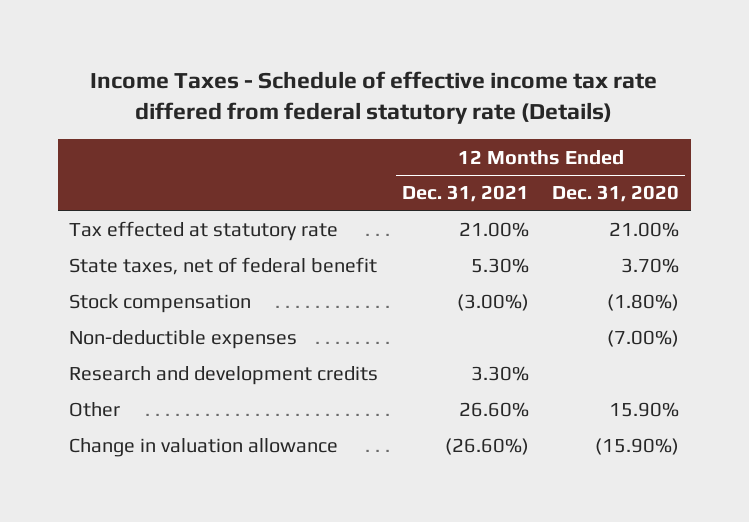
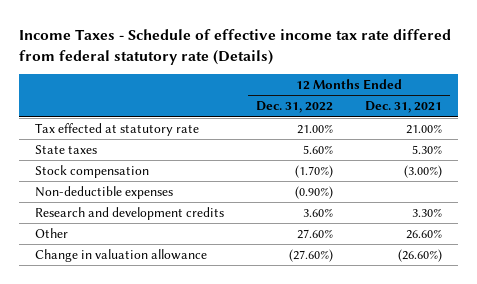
[552,185,680,203] Dec. 31, 2020 -> none
none -> [256,101,334,114] Dec. 31, 2022
[69,257,378,276] State taxes, net of federal benefit -> [35,144,98,154] State taxes

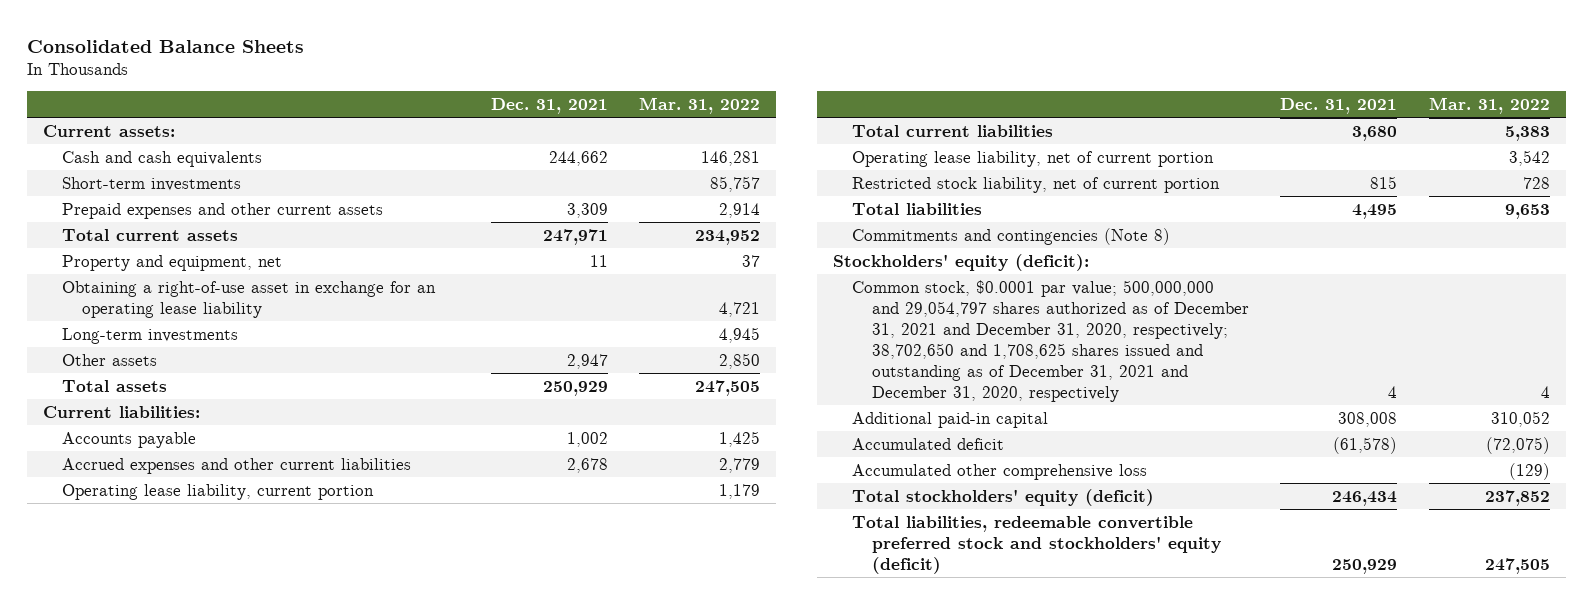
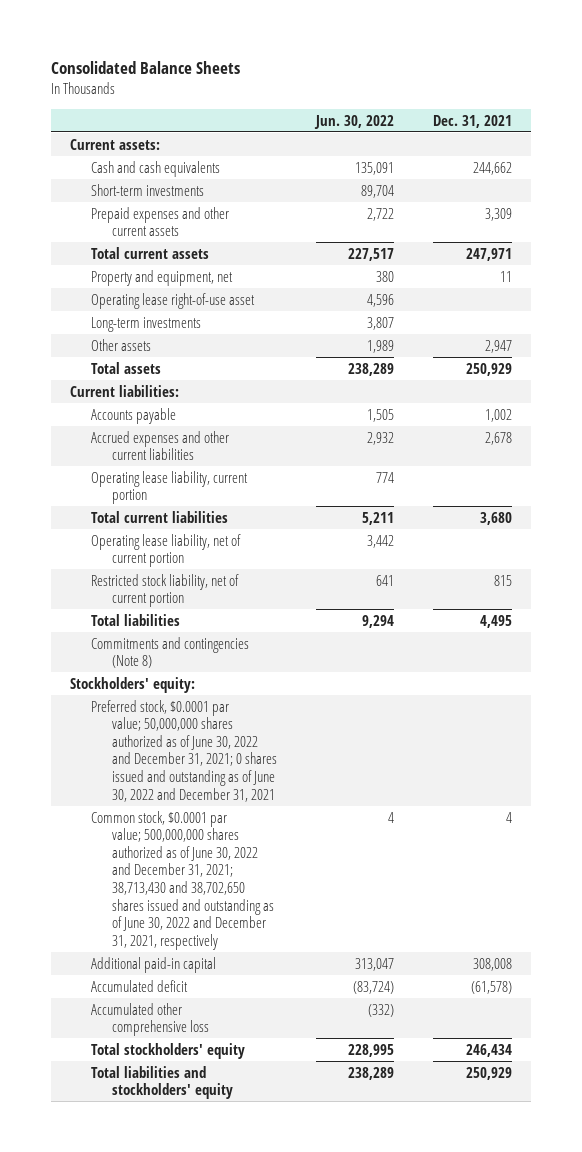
[639,96,761,114] Mar. 31, 2022 -> none
none -> [314,114,395,129] Jun. 30, 2022
[62,280,437,318] Obtaining a right-of-use asset in exchange for an operating lease liability -> [91,292,256,309] Operating lease right-of-use asset
[832,253,1089,271] Stockholders' equity (deficit): -> [69,676,195,693] Stockholders' equity:
none -> [91,699,278,802] Preferred stock, $0.0001 par value; 50,000,000 shares authorized as of June 30, 2022 and December 31, 2021; 0 shares issued and outstanding as of June 30, 2022 and December 31, 2021
[852,279,1249,402] Common stock, $0.0001 par value; 500,000,000 and 29,054,797 shares authorized as of December 31, 2021 and December 31, 2020, respectively; 38,702,650 and 1,708,625 shares issued and outstanding as of December 31, 2021 and December 31, 2020, respectively -> [91,810,275,950] Common stock, $0.0001 par value; 500,000,000 shares authorized as of June 30, 2022 and December 31, 2021; 38,713,430 and 38,702,650 shares issued and outstanding as of June 30, 2022 and December 31, 2021, respectively
[852,488,1155,506] Total stockholders' equity (deficit) -> [91,1042,246,1059] Total stockholders' equity
[852,515,1221,574] Total liabilities, redeemable convertible preferred stock and stockholders' equity (deficit) -> [91,1065,234,1100] Total liabilities and stockholders' equity

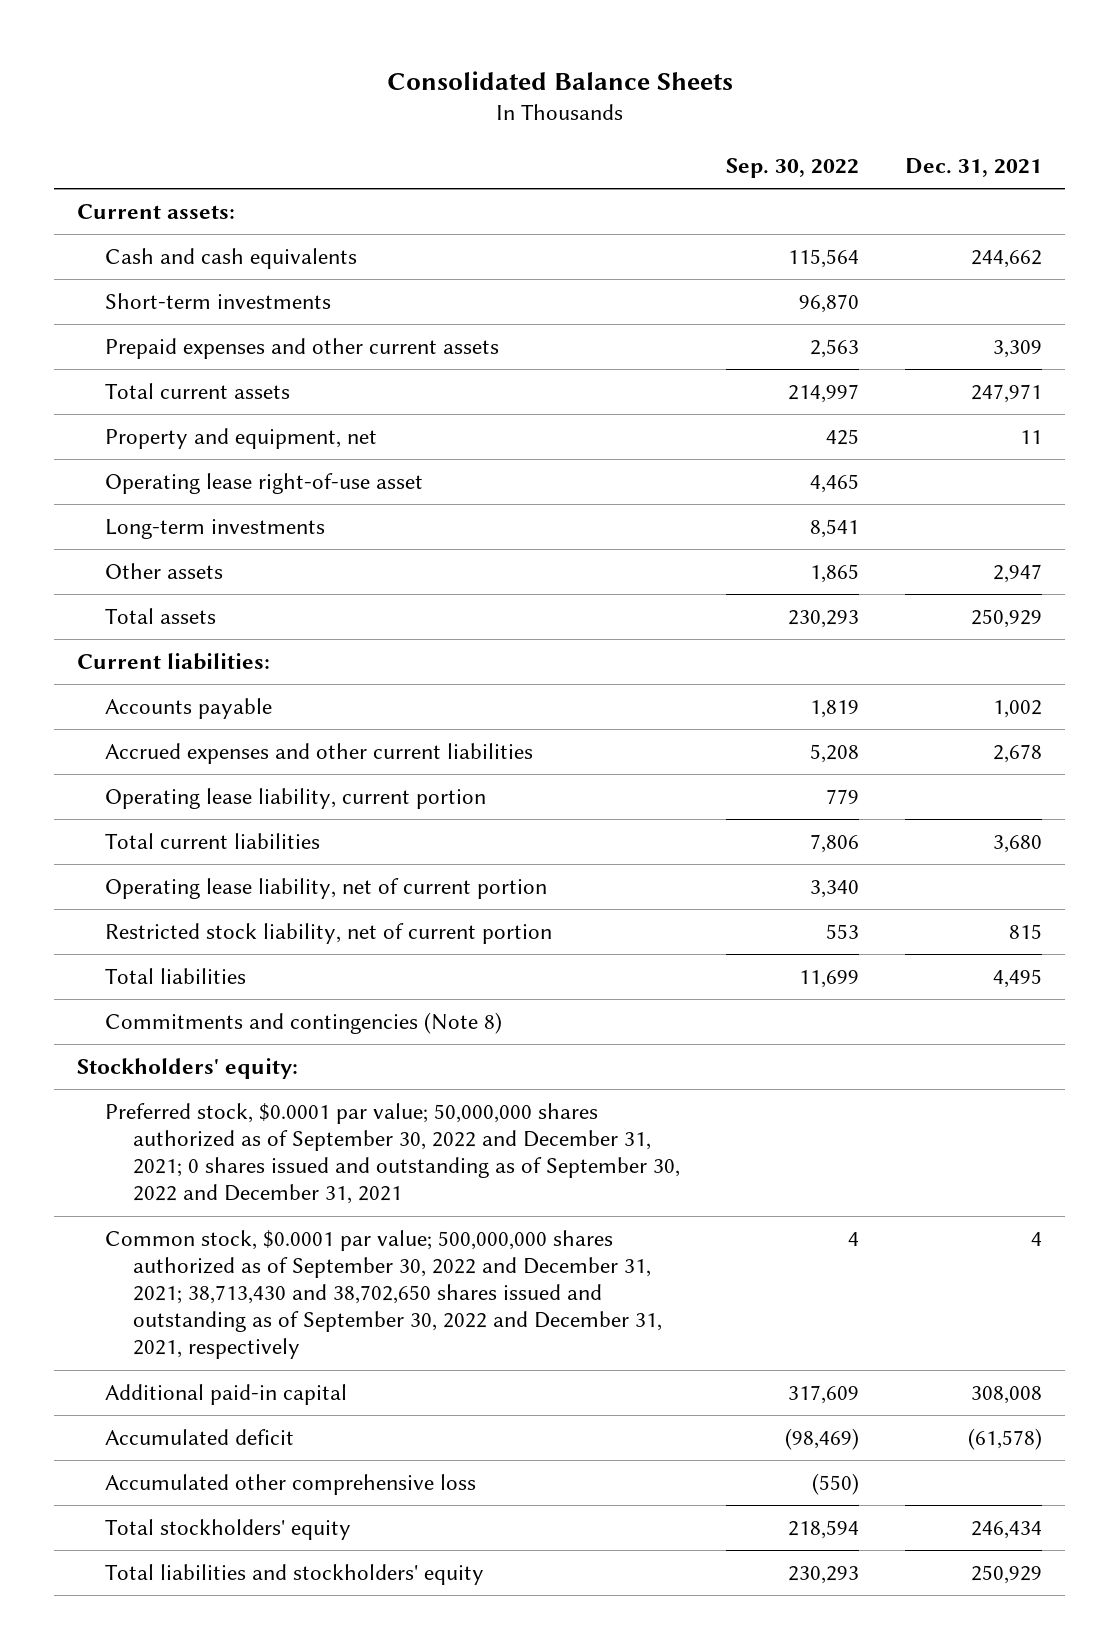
[314,114,395,129] Jun. 30, 2022 -> none
none -> [726,158,860,179] Sep. 30, 2022
[91,699,278,802] Preferred stock, $0.0001 par value; 50,000,000 shares authorized as of June 30, 2022 and December 31, 2021; 0 shares issued and outstanding as of June 30, 2022 and December 31, 2021 -> [105,1103,681,1205] Preferred stock, $0.0001 par value; 50,000,000 shares authorized as of September 30, 2022 and December 31, 2021; 0 shares issued and outstanding as of September 30, 2022 and December 31, 2021
[91,810,275,950] Common stock, $0.0001 par value; 500,000,000 shares authorized as of June 30, 2022 and December 31, 2021; 38,713,430 and 38,702,650 shares issued and outstanding as of June 30, 2022 and December 31, 2021, respectively -> [105,1230,663,1360] Common stock, $0.0001 par value; 500,000,000 shares authorized as of September 30, 2022 and December 31, 2021; 38,713,430 and 38,702,650 shares issued and outstanding as of September 30, 2022 and December 31, 2021, respectively

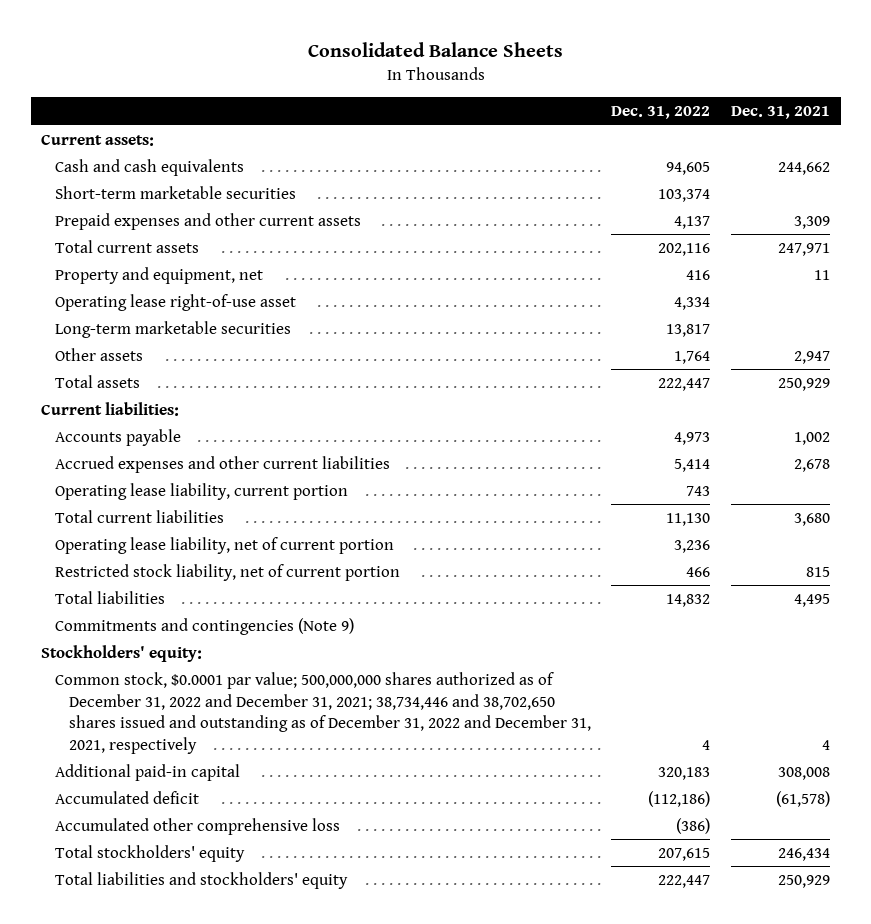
[726,158,860,179] Sep. 30, 2022 -> none
none -> [611,106,711,120] Dec. 31, 2022
[105,293,332,310] Short-term investments -> [54,185,296,199] Short-term marketable securities
[105,519,326,540] Long-term investments -> [54,320,291,338] Long-term marketable securities
[105,1012,503,1035] Commitments and contingencies (Note 8) -> [54,617,354,635] Commitments and contingencies (Note 9)
[105,1103,681,1205] Preferred stock, $0.0001 par value; 50,000,000 shares authorized as of September 30, 2022 and December 31, 2021; 0 shares issued and outstanding as of September 30, 2022 and December 31, 2021 -> none
[105,1230,663,1360] Common stock, $0.0001 par value; 500,000,000 shares authorized as of September 30, 2022 and December 31, 2021; 38,713,430 and 38,702,650 shares issued and outstanding as of September 30, 2022 and December 31, 2021, respectively -> [54,671,591,754] Common stock, $0.0001 par value; 500,000,000 shares authorized as of December 31, 2022 and December 31, 2021; 38,734,446 and 38,702,650 shares issued and outstanding as of December 31, 2022 and December 31, 2021, respectively

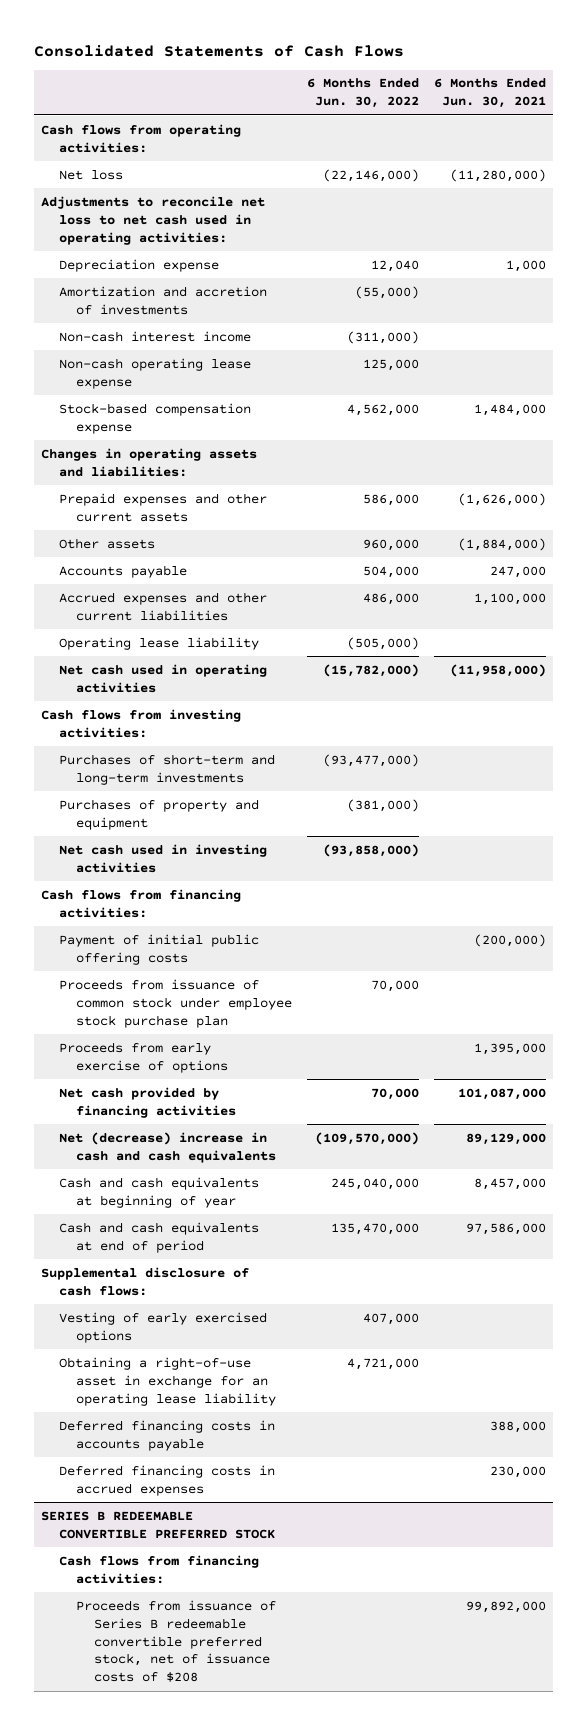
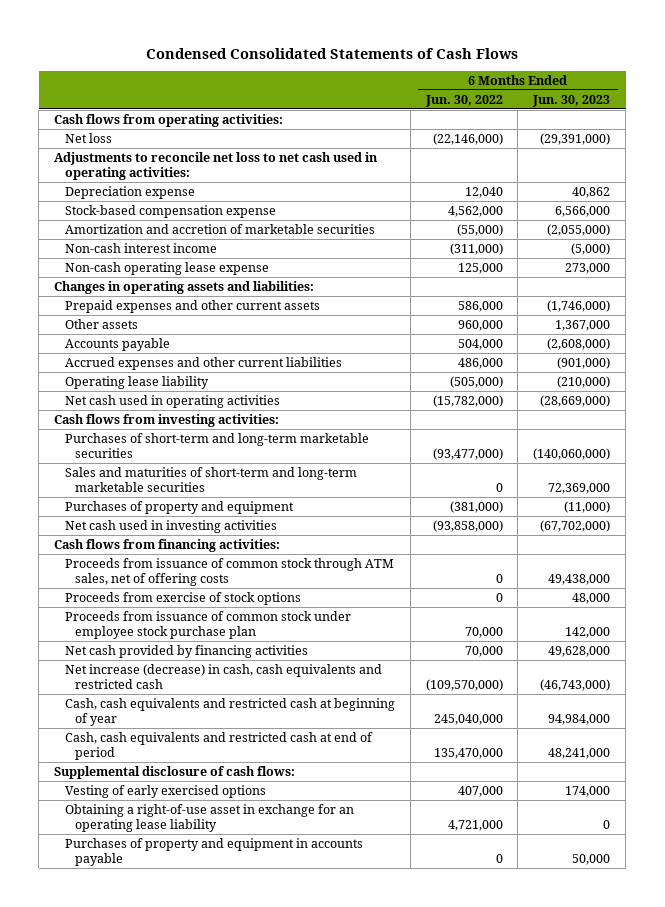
[33,44,404,57] Consolidated Statements of Cash Flows -> [146,47,519,59] Condensed Consolidated Statements of Cash Flows
[433,78,546,109] 6 Months Ended Jun. 30, 2021 -> none
none -> [532,94,611,107] Jun. 30, 2023
[58,402,251,434] Stock-based compensation expense -> [64,204,276,218] Stock-based compensation expense
[58,285,267,315] Amortization and accretion of investments -> [64,223,375,234] Amortization and accretion of marketable securities
[58,753,275,785] Purchases of short-term and long-term investments -> [64,432,369,458] Purchases of short-term and long-term marketable securities
none -> [64,466,357,492] Sales and maturities of short-term and long-term marketable securities
[58,933,259,965] Payment of initial public offering costs -> none
none -> [64,557,394,586] Proceeds from issuance of common stock through ATM sales, net of offering costs
none -> [64,591,301,605] Proceeds from exercise of stock options
[58,1041,229,1073] Proceeds from early exercise of options -> none
[58,1131,277,1163] Net (decrease) increase in cash and cash equivalents -> [64,663,382,689] Net increase (decrease) in cash, cash equivalents and restricted cash
[58,1176,259,1208] Cash and cash equivalents at beginning of year -> [64,697,395,726] Cash, cash equivalents and restricted cash at beginning of year
[58,1221,259,1253] Cash and cash equivalents at end of period -> [64,731,373,760] Cash, cash equivalents and restricted cash at end of period
[58,1419,275,1451] Deferred financing costs in accounts payable -> none
[58,1464,275,1496] Deferred financing costs in accrued expenses -> none
[41,1510,275,1539] SERIES B REDEEMABLE CONVERTIBLE PREFERRED STOCK -> none
[58,1554,259,1584] Cash flows from financing activities: -> none
[76,1599,277,1683] Proceeds from issuance of Series B redeemable convertible preferred stock, net of issuance costs of $208 -> none
none -> [64,837,363,866] Purchases of property and equipment in accounts payable

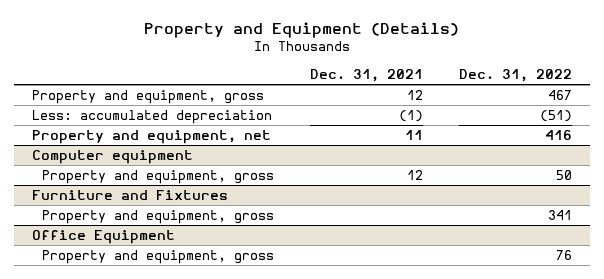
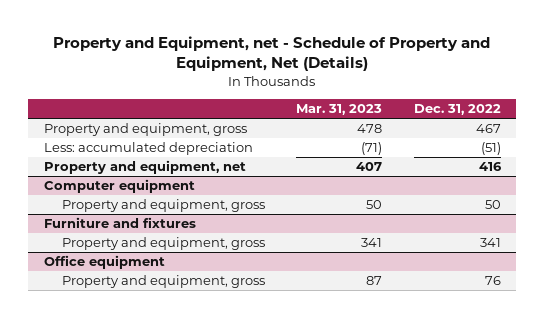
[144,22,460,39] Property and Equipment (Details) -> [53,36,491,72] Property and Equipment, net - Schedule of Property and Equipment, Net (Details)
[309,68,423,82] Dec. 31, 2021 -> none
none -> [296,104,383,116] Mar. 31, 2023
[32,189,229,200] Furniture and Fixtures -> [43,217,196,229] Furniture and fixtures
[32,229,176,244] Office Equipment -> [43,255,165,270] Office equipment

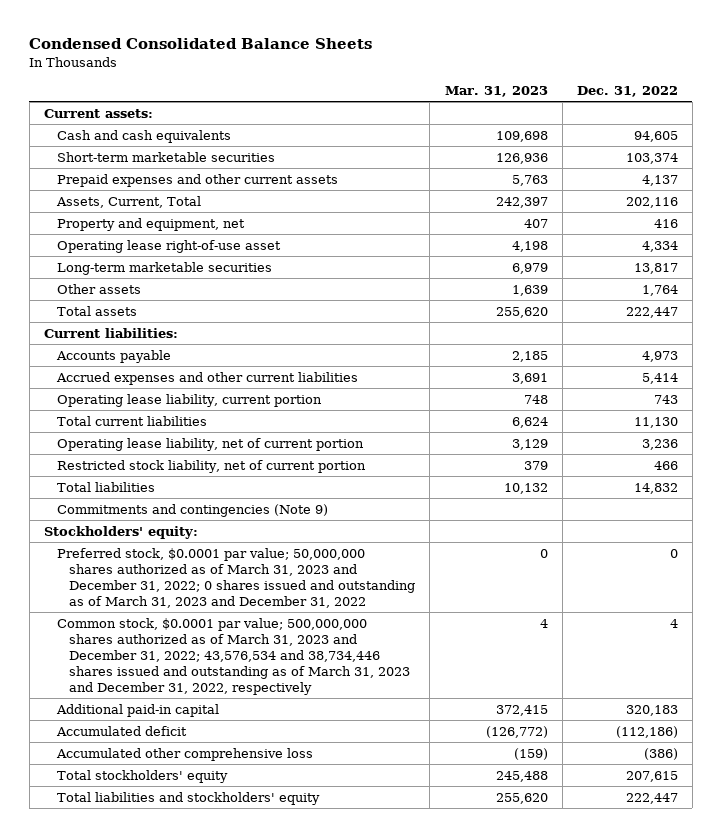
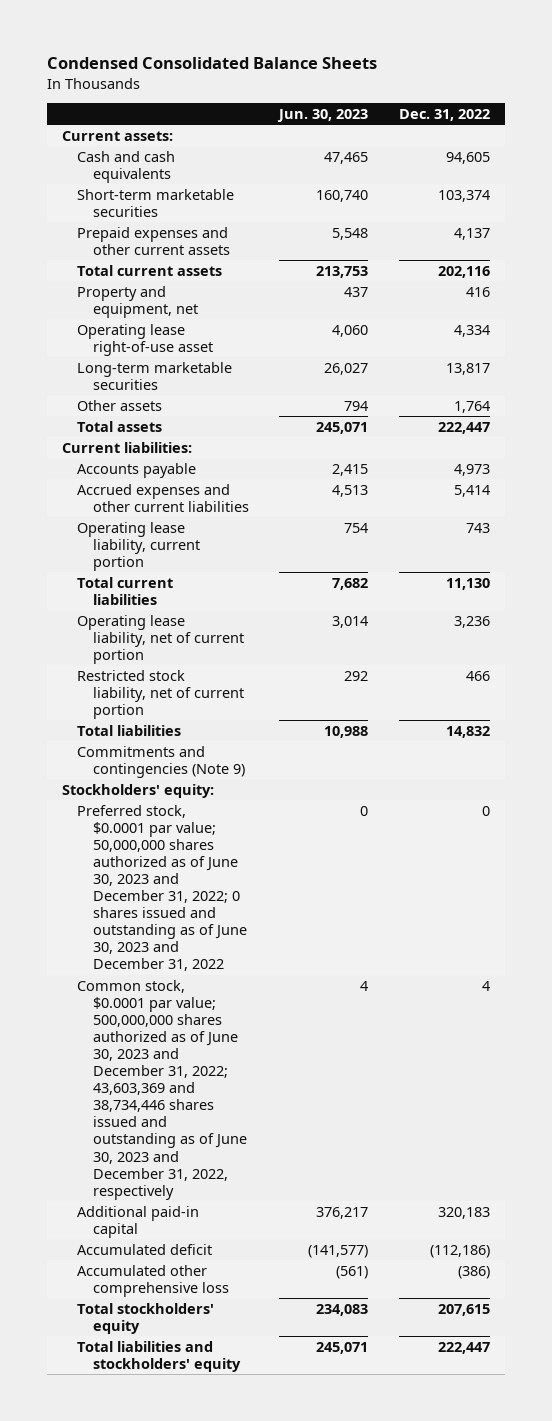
[444,86,548,98] Mar. 31, 2023 -> none
none -> [277,108,369,122] Jun. 30, 2023
[55,195,201,208] Assets, Current, Total -> [77,264,223,276] Total current assets
[56,547,416,609] Preferred stock, $0.0001 par value; 50,000,000 shares authorized as of March 31, 2023 and December 31, 2022; 0 shares issued and outstanding as of March 31, 2023 and December 31, 2022 -> [77,804,247,972] Preferred stock, $0.0001 par value; 50,000,000 shares authorized as of June 30, 2023 and December 31, 2022; 0 shares issued and outstanding as of June 30, 2023 and December 31, 2022
[56,617,411,696] Common stock, $0.0001 par value; 500,000,000 shares authorized as of March 31, 2023 and December 31, 2022; 43,576,534 and 38,734,446 shares issued and outstanding as of March 31, 2023 and December 31, 2022, respectively -> [77,979,247,1200] Common stock, $0.0001 par value; 500,000,000 shares authorized as of June 30, 2023 and December 31, 2022; 43,603,369 and 38,734,446 shares issued and outstanding as of June 30, 2023 and December 31, 2022, respectively

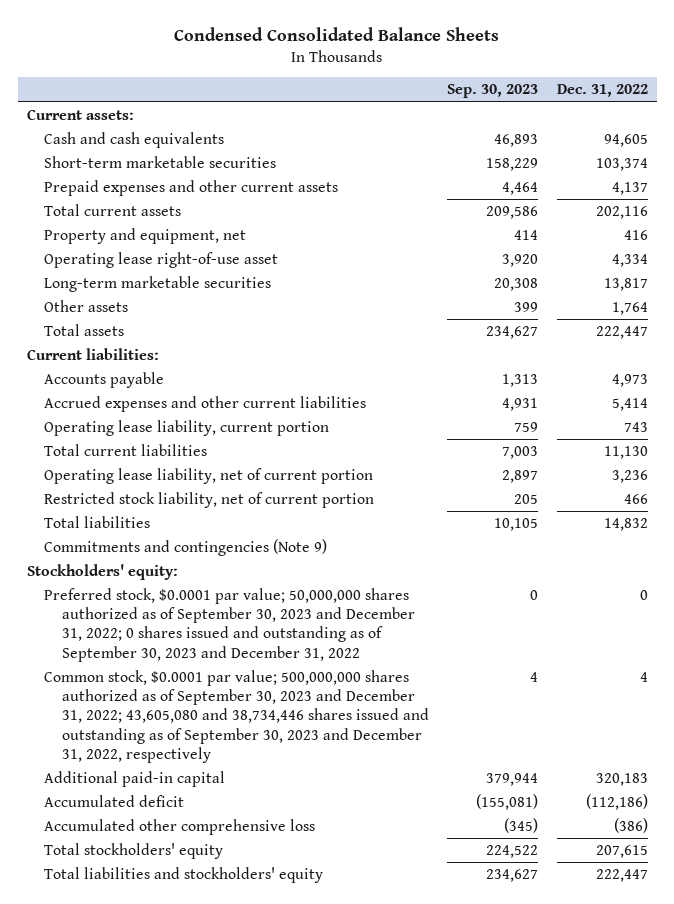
[277,108,369,122] Jun. 30, 2023 -> none
none -> [447,84,539,99] Sep. 30, 2023
[77,804,247,972] Preferred stock, $0.0001 par value; 50,000,000 shares authorized as of June 30, 2023 and December 31, 2022; 0 shares issued and outstanding as of June 30, 2023 and December 31, 2022 -> [44,587,416,662] Preferred stock, $0.0001 par value; 50,000,000 shares authorized as of September 30, 2023 and December 31, 2022; 0 shares issued and outstanding as of September 30, 2023 and December 31, 2022
[77,979,247,1200] Common stock, $0.0001 par value; 500,000,000 shares authorized as of June 30, 2023 and December 31, 2022; 43,603,369 and 38,734,446 shares issued and outstanding as of June 30, 2023 and December 31, 2022, respectively -> [44,669,430,763] Common stock, $0.0001 par value; 500,000,000 shares authorized as of September 30, 2023 and December 31, 2022; 43,605,080 and 38,734,446 shares issued and outstanding as of September 30, 2023 and December 31, 2022, respectively

